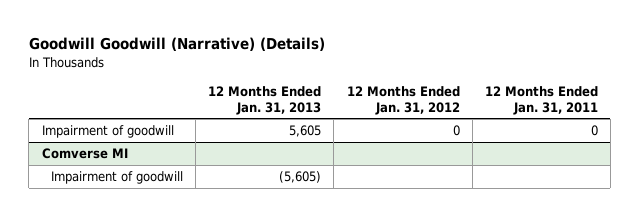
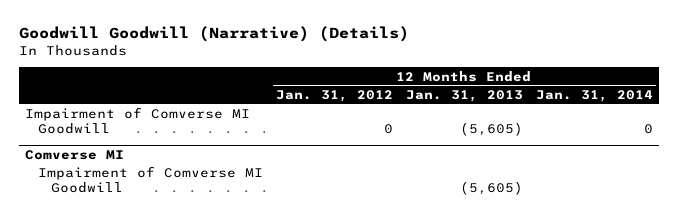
[484,85,598,115] 12 Months Ended Jan. 31, 2011 -> none
none -> [535,90,653,103] Jan. 31, 2014
[41,125,174,139] Impairment of goodwill -> [25,107,251,134] Impairment of Comverse MI Goodwill
[289,125,322,138] 5,605 -> [459,121,523,136] (5,605)
[51,171,184,185] Impairment of goodwill -> [37,166,263,193] Impairment of Comverse MI Goodwill

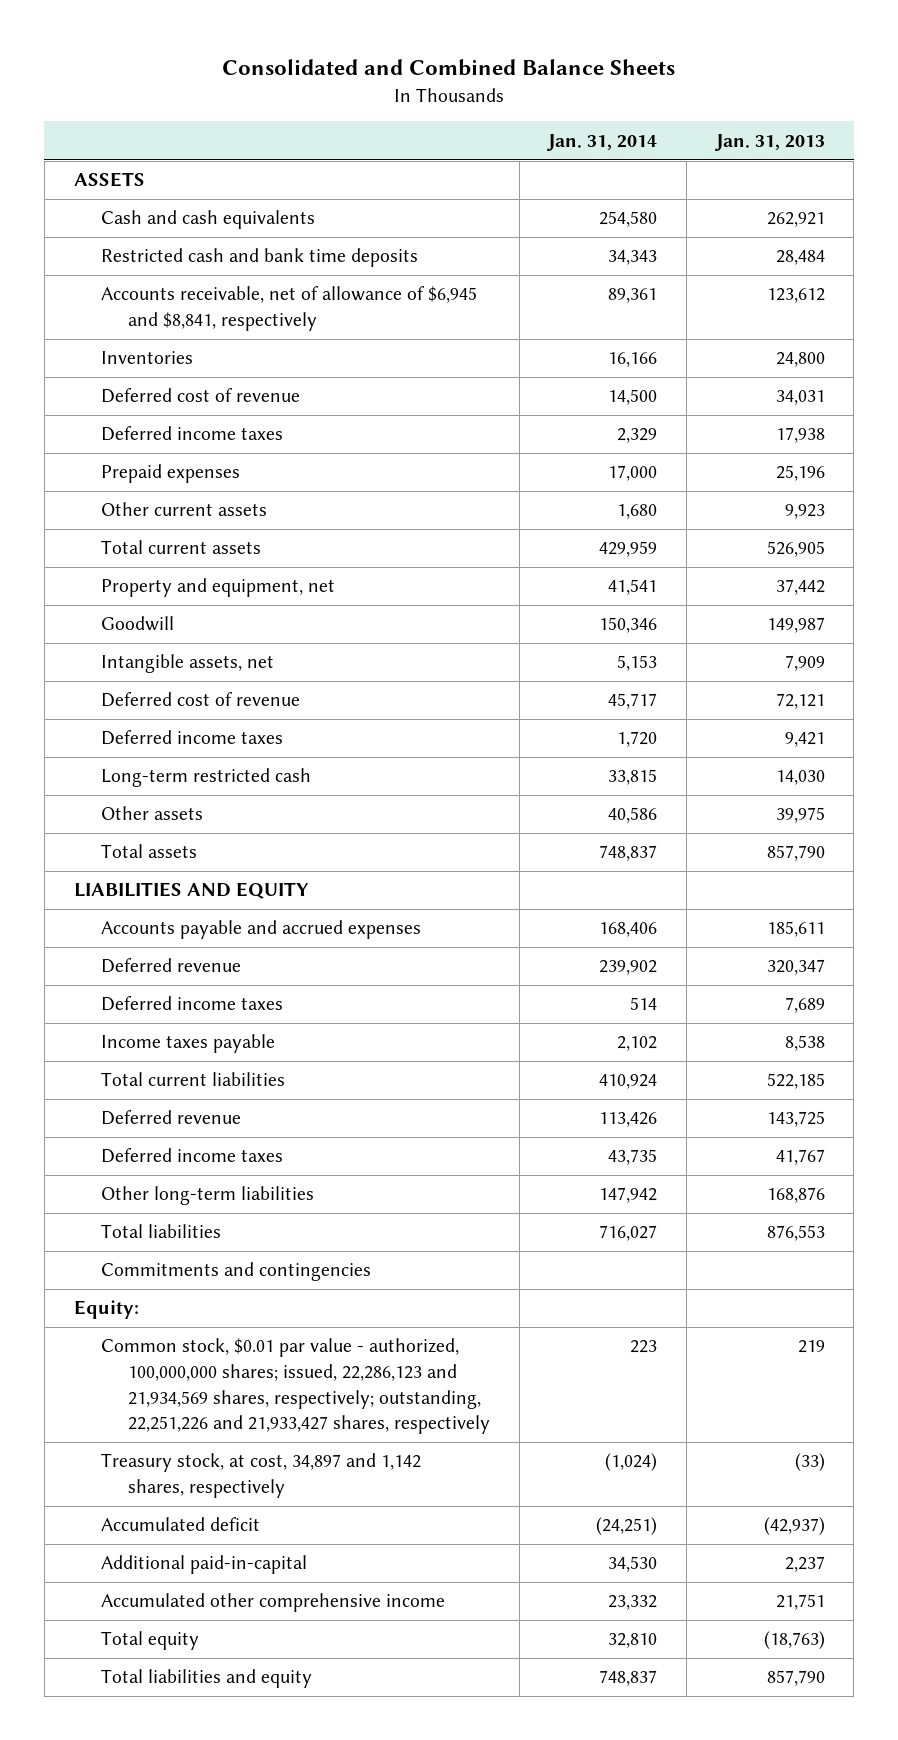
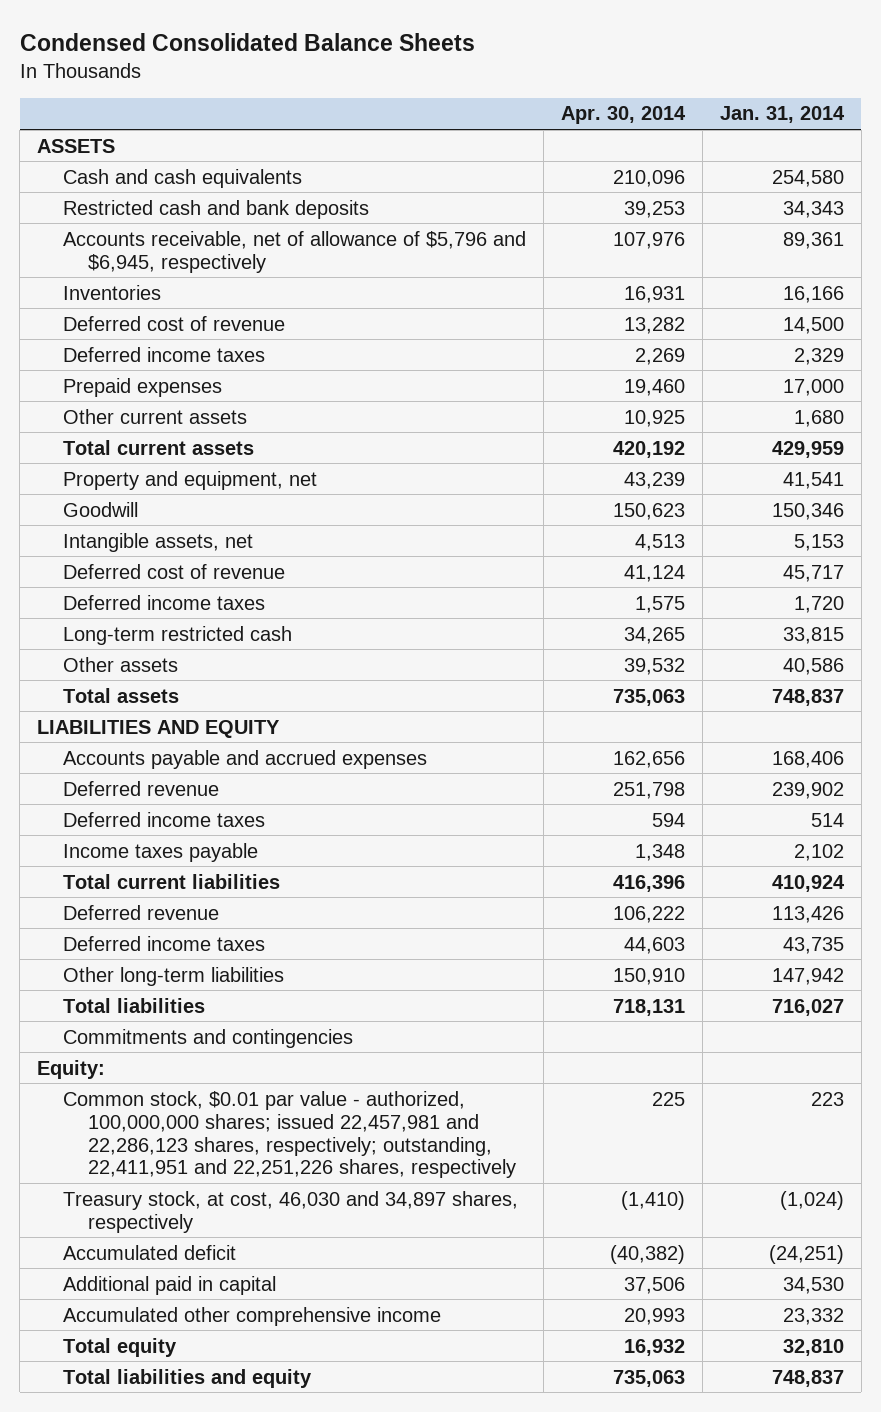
[222,59,676,77] Consolidated and Combined Balance Sheets -> [19,32,475,51] Condensed Consolidated Balance Sheets
[714,133,825,151] Jan. 31, 2013 -> none
none -> [560,106,686,125] Apr. 30, 2014
[100,248,418,268] Restricted cash and bank time deposits -> [62,199,369,219] Restricted cash and bank deposits
[100,286,477,332] Accounts receivable, net of allowance of $6,945 and $8,841, respectively -> [62,230,526,273] Accounts receivable, net of allowance of $5,796 and $6,945, respectively
[100,1338,490,1435] Common stock, $0.01 par value - authorized, 100,000,000 shares; issued, 22,286,123 and 21,934,569 shares, respectively; outstanding, 22,251,226 and 21,933,427 shares, respectively -> [62,1090,517,1179] Common stock, $0.01 par value - authorized, 100,000,000 shares; issued 22,457,981 and 22,286,123 shares, respectively; outstanding, 22,411,951 and 22,251,226 shares, respectively
[100,1453,421,1499] Treasury stock, at cost, 34,897 and 1,142 shares, respectively -> [62,1190,518,1233] Treasury stock, at cost, 46,030 and 34,897 shares, respectively
[100,1555,307,1575] Additional paid-in-capital -> [62,1275,276,1295] Additional paid in capital

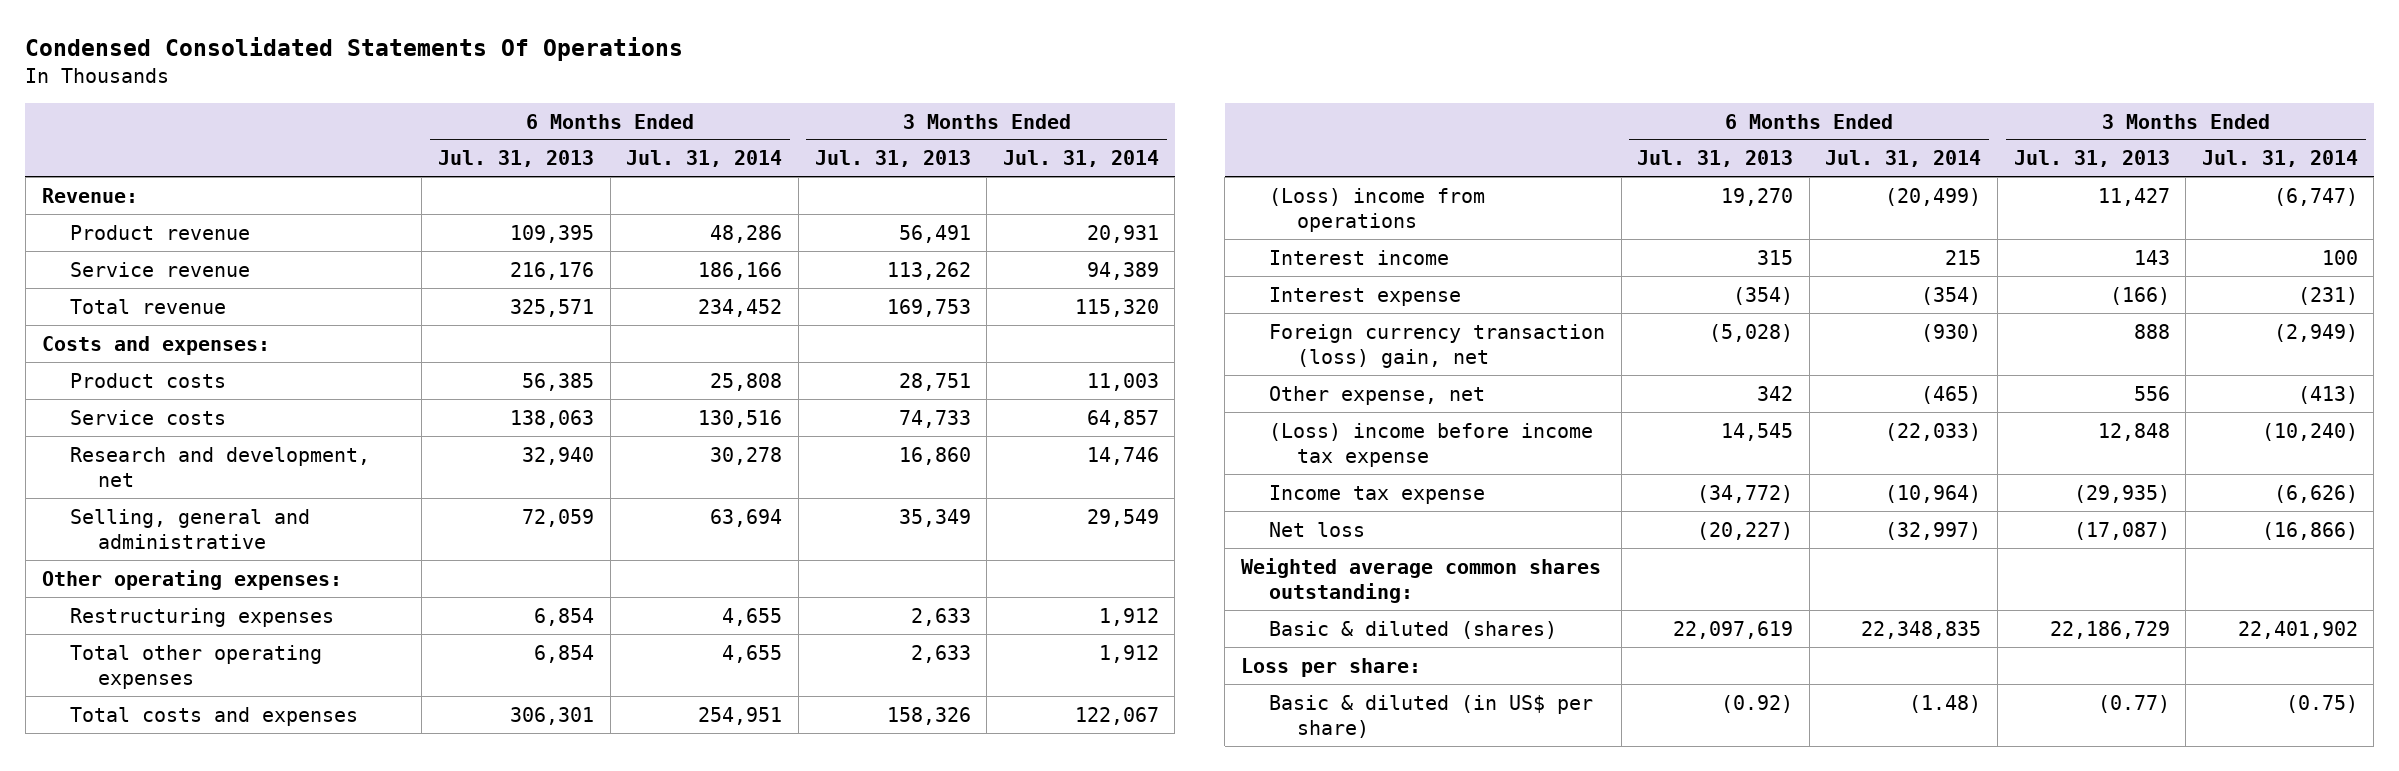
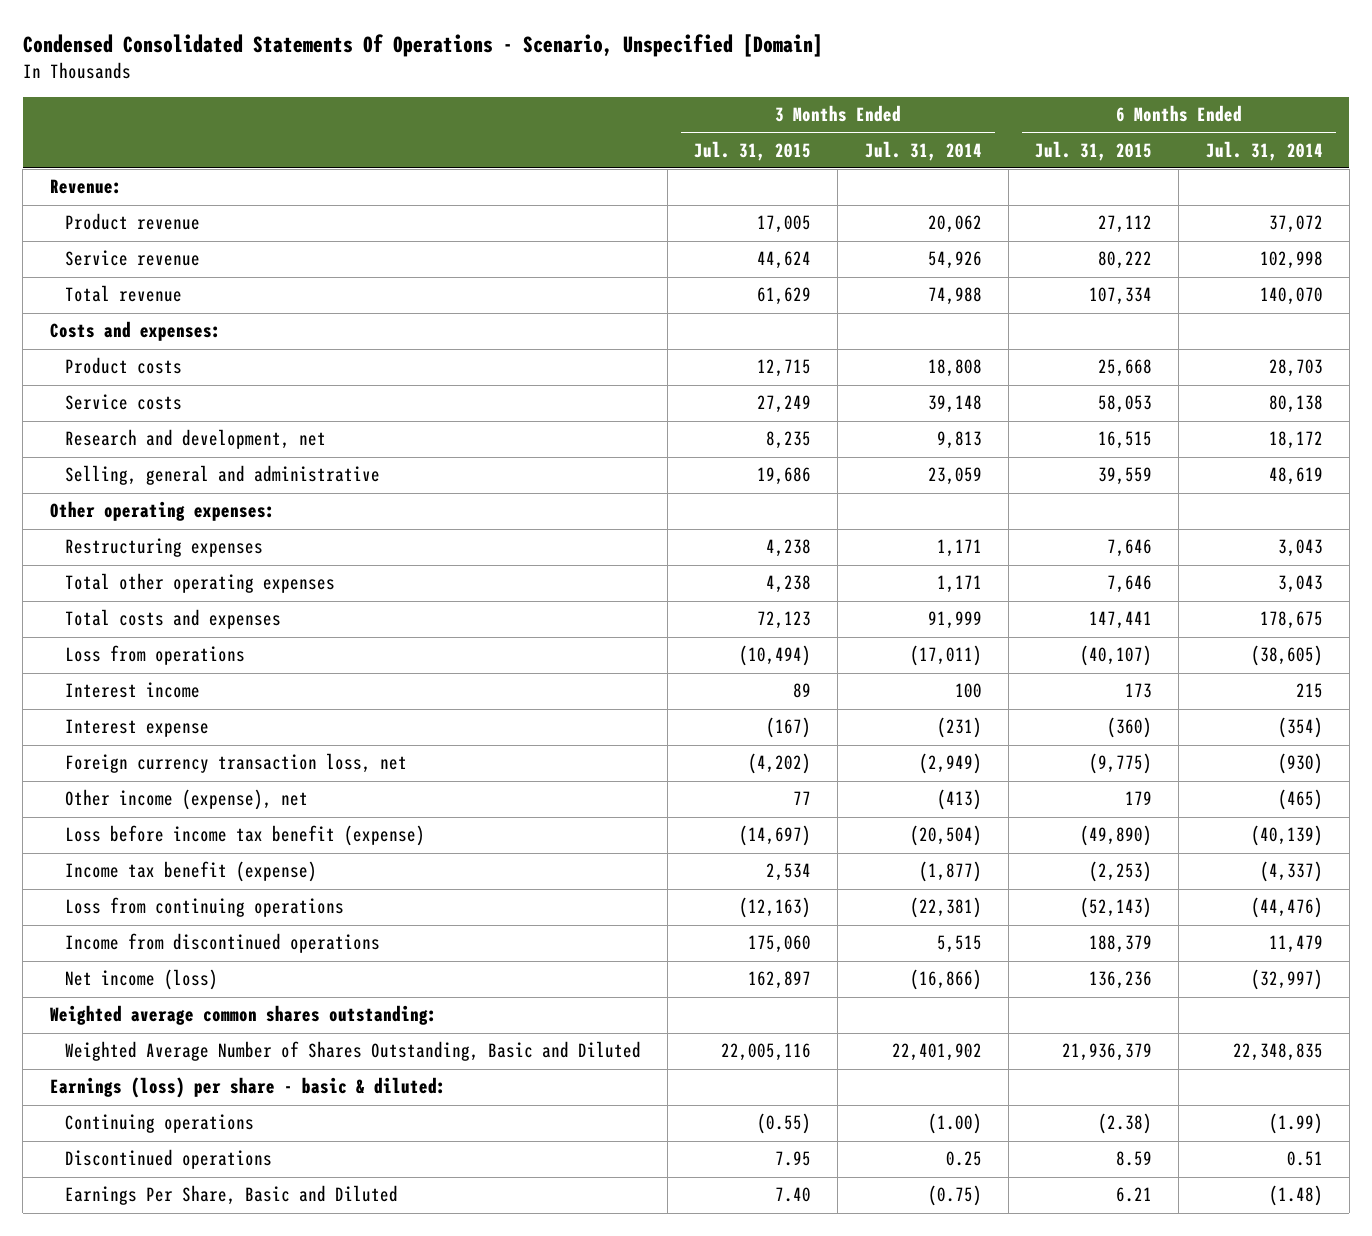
[25,37,684,62] Condensed Consolidated Statements Of Operations -> [22,34,823,58] Condensed Consolidated Statements Of Operations - Scenario, Unspecified [Domain]
[438,150,595,168] Jul. 31, 2013 -> none
[814,150,971,168] Jul. 31, 2013 -> none
none -> [694,140,812,161] Jul. 31, 2015
none -> [1035,140,1153,161] Jul. 31, 2015
[710,224,783,243] 48,286 -> [1268,215,1323,234] 37,072
[1086,224,1159,243] 20,931 -> [927,215,982,234] 20,062
[698,261,783,280] 186,166 -> [1259,251,1323,270] 102,998
[1086,261,1159,280] 94,389 -> [927,251,982,270] 54,926
[698,298,783,317] 234,452 -> [1259,287,1323,306] 140,070
[1074,298,1159,317] 115,320 -> [927,287,982,306] 74,988
[710,372,783,391] 25,808 -> [1268,359,1323,378] 28,703
[1086,372,1159,391] 11,003 -> [927,359,982,378] 18,808
[698,409,783,428] 130,516 -> [1268,395,1323,414] 80,138
[1086,409,1159,428] 64,857 -> [927,395,982,414] 39,148
[710,446,783,465] 30,278 -> [1268,431,1323,450] 18,172
[1086,446,1159,465] 14,746 -> [936,431,982,450] 9,813
[710,508,783,527] 63,694 -> [1268,467,1323,486] 48,619
[1086,508,1159,527] 29,549 -> [927,467,982,486] 23,059
[722,607,783,626] 4,655 -> [1277,539,1323,558] 3,043
[1098,607,1159,626] 1,912 -> [936,539,982,558] 1,171
[722,644,783,663] 4,655 -> [1277,575,1323,594] 3,043
[1098,644,1159,663] 1,912 -> [936,575,982,594] 1,171
[698,706,783,725] 254,951 -> [1259,611,1323,630] 178,675
[1074,706,1159,725] 122,067 -> [927,611,982,630] 91,999
[1268,187,1485,232] (Loss) income from operations -> [64,645,245,666] Loss from operations
[1885,187,1982,206] (20,499) -> [1250,645,1323,667] (38,605)
[2273,187,2358,206] (6,747) -> [909,645,982,667] (17,011)
[1268,323,1605,368] Foreign currency transaction (loss) gain, net -> [64,753,407,774] Foreign currency transaction loss, net
[1268,385,1485,405] Other expense, net -> [64,789,308,811] Other income (expense), net
[1268,422,1593,467] (Loss) income before income tax expense -> [64,825,425,847] Loss before income tax benefit (expense)
[1885,422,1982,441] (22,033) -> [1250,825,1323,847] (40,139)
[2261,422,2358,441] (10,240) -> [909,825,982,847] (20,504)
[1268,484,1485,504] Income tax expense -> [64,861,317,883] Income tax benefit (expense)
[1885,484,1982,503] (10,964) -> [1259,861,1323,883] (4,337)
[2273,484,2358,503] (6,626) -> [918,861,982,883] (1,877)
none -> [64,897,344,918] Loss from continuing operations
none -> [64,933,380,954] Income from discontinued operations
[1268,521,1365,537] Net loss -> [64,969,218,991] Net income (loss)
[1268,620,1557,639] Basic & diluted (shares) -> [64,1041,641,1062] Weighted Average Number of Shares Outstanding, Basic and Diluted
[1240,657,1421,677] Loss per share: -> [49,1077,446,1099] Earnings (loss) per share - basic & diluted:
none -> [64,1114,254,1134] Continuing operations
none -> [64,1149,272,1170] Discontinued operations
[1268,694,1593,738] Basic & diluted (in US$ per share) -> [64,1185,398,1206] Earnings Per Share, Basic and Diluted

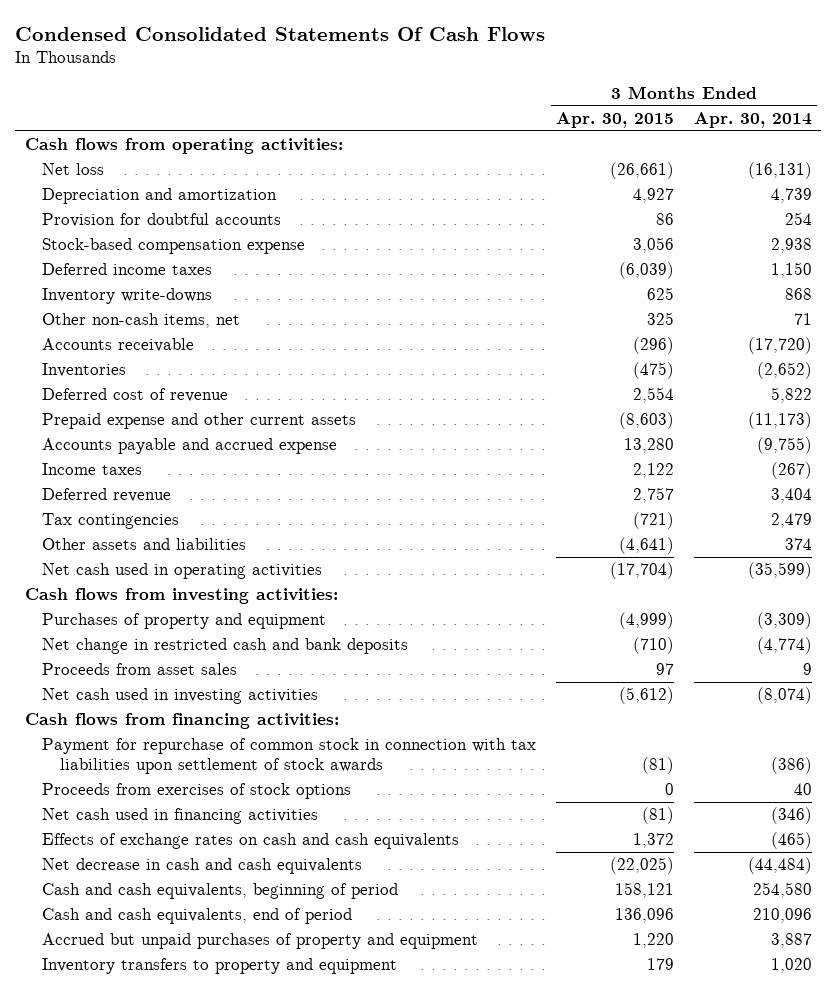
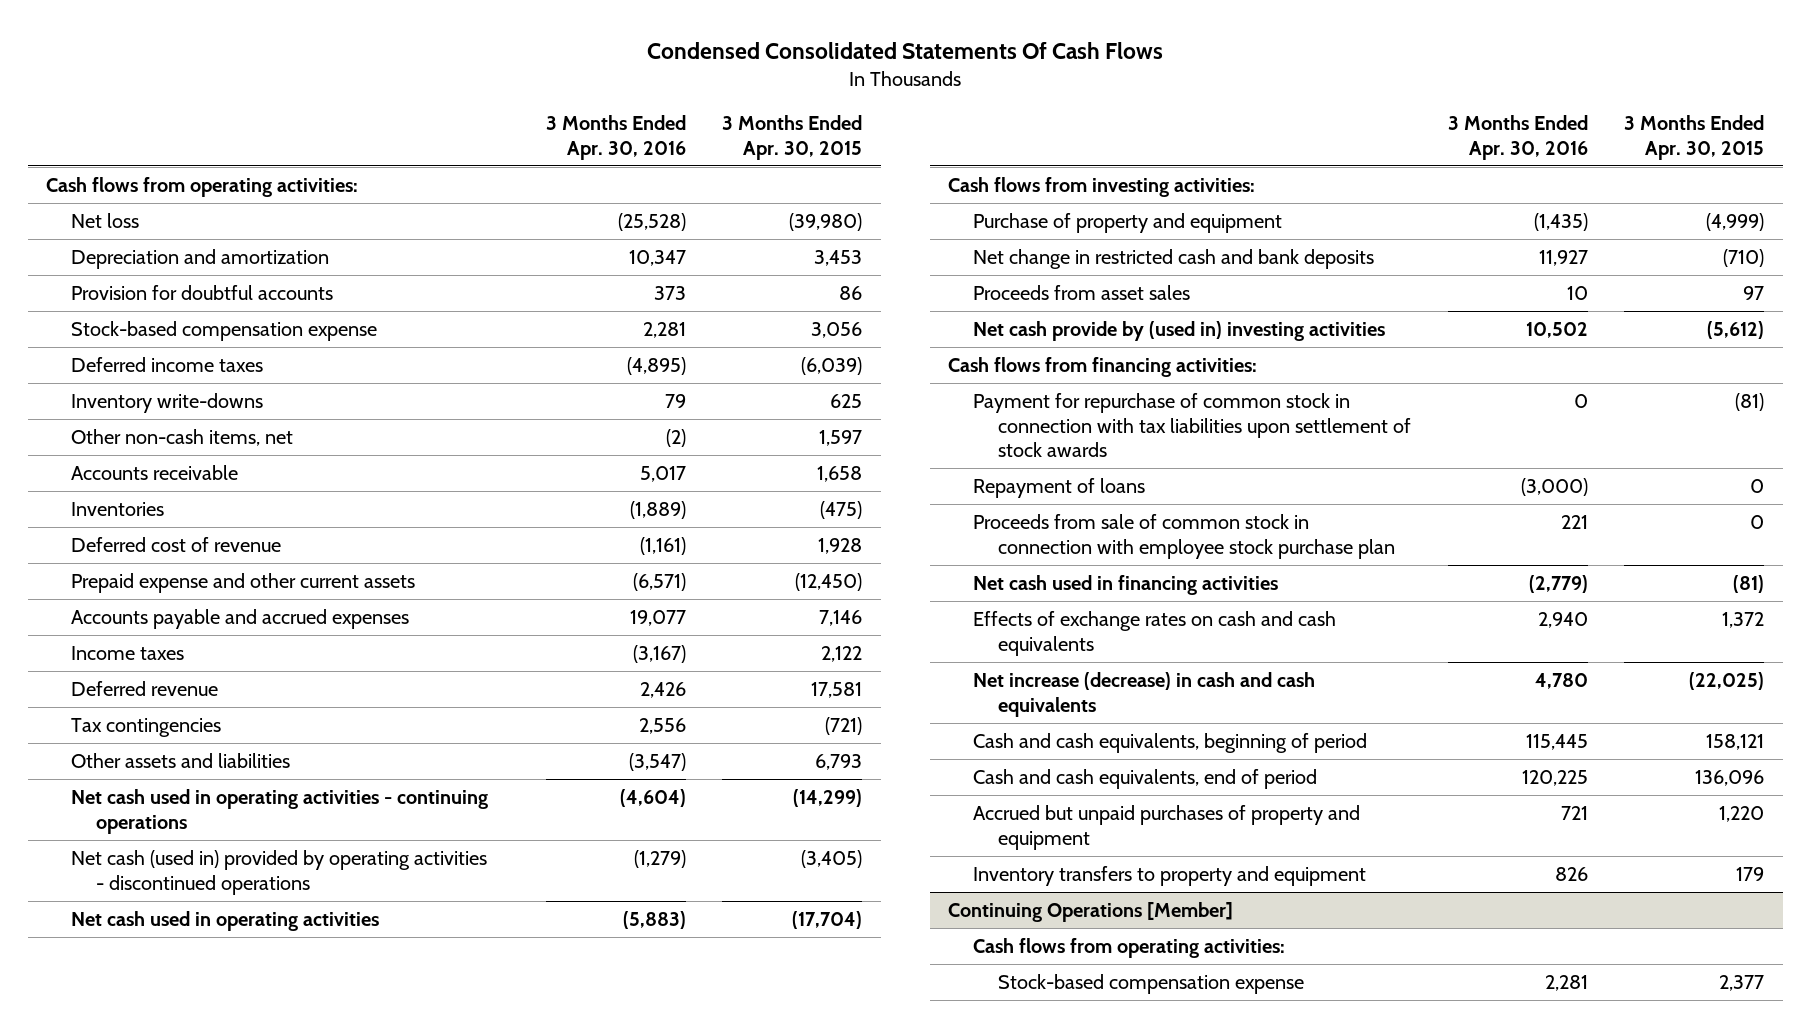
[693,111,812,128] Apr. 30, 2014 -> none
none -> [545,115,686,160] 3 Months Ended Apr. 30, 2016
[610,162,675,180] (26,661) -> [789,212,863,231] (39,980)
[633,188,675,204] 4,927 -> [814,249,863,266] 3,453
[647,312,675,326] 325 -> [819,429,863,446] 1,597
[633,337,675,355] (296) -> [817,465,863,482] 1,658
[633,387,675,404] 2,554 -> [818,537,863,554] 1,928
[619,412,675,430] (8,603) -> [795,572,863,591] (12,450)
[42,438,338,455] Accounts payable and accrued expense -> [71,608,410,629] Accounts payable and accrued expenses
[624,438,675,454] 13,280 -> [819,609,863,626] 7,146
[633,487,675,504] 2,757 -> [811,681,863,698] 17,581
[619,537,675,555] (4,641) -> [815,753,863,770] 6,793
none -> [71,788,489,834] Net cash used in operating activities - continuing operations
none -> [71,849,488,895] Net cash (used in) provided by operating activities - discontinued operations
[42,613,327,630] Purchases of property and equipment -> [973,212,1283,233] Purchase of property and equipment
[42,688,319,705] Net cash used in investing activities -> [973,320,1386,341] Net cash provide by (used in) investing activities
[42,783,352,800] Proceeds from exercises of stock options -> none
none -> [973,477,1146,498] Repayment of loans
none -> [973,513,1396,559] Proceeds from sale of common stock in connection with employee stock purchase plan
[42,858,363,875] Net decrease in cash and cash equivalents -> [973,671,1316,717] Net increase (decrease) in cash and cash equivalents
none -> [948,901,1234,922] Continuing Operations [Member]
none -> [973,937,1286,958] Cash flows from operating activities:
none -> [998,973,1305,994] Stock-based compensation expense

